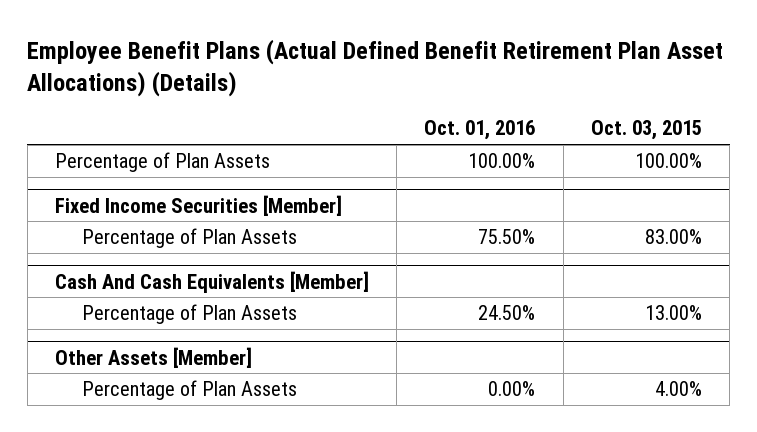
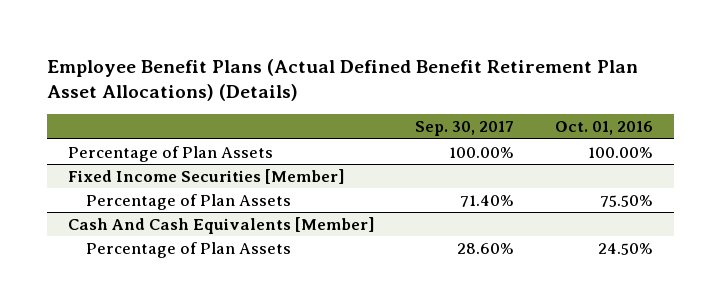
[590,120,702,141] Oct. 03, 2015 -> none
none -> [415,121,515,137] Sep. 30, 2017
[54,346,252,368] Other Assets [Member] -> none
[81,380,297,401] Percentage of Plan Assets -> none

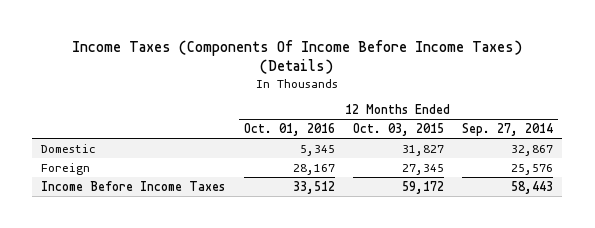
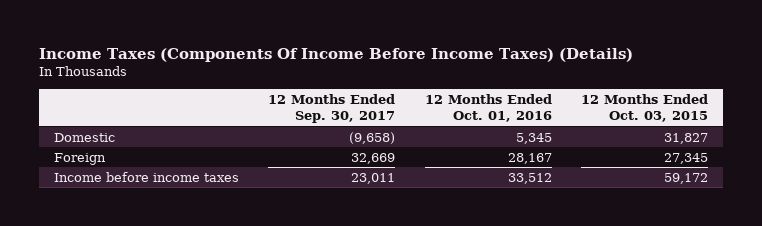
[462,122,554,136] Sep. 27, 2014 -> none
none -> [268,94,396,124] 12 Months Ended Sep. 30, 2017
[41,180,226,191] Income Before Income Taxes -> [53,171,239,182] Income before income taxes

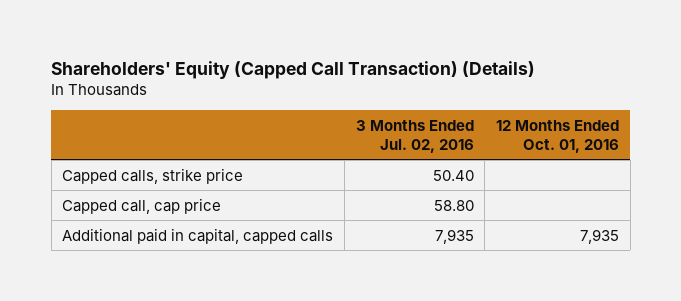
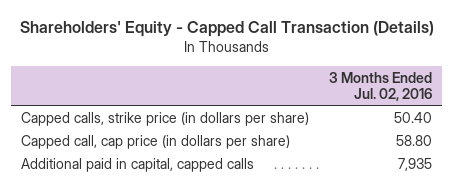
[51,60,536,79] Shareholders' Equity (Capped Call Transaction) (Details) -> [19,21,434,38] Shareholders' Equity - Capped Call Transaction (Details)
[496,119,620,153] 12 Months Ended Oct. 01, 2016 -> none
[62,167,244,184] Capped calls, strike price -> [21,111,310,126] Capped calls, strike price (in dollars per share)
[62,197,222,214] Capped call, cap price -> [21,134,291,149] Capped call, cap price (in dollars per share)

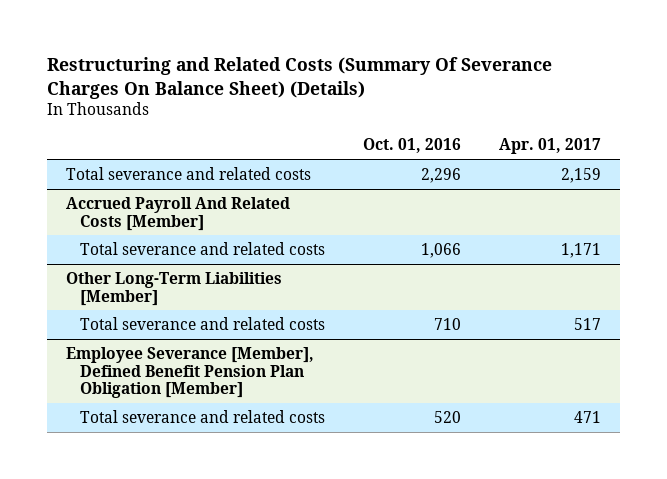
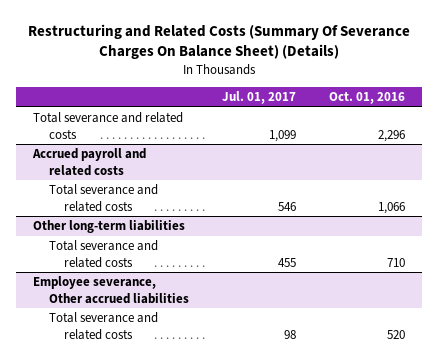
[499,138,602,155] Apr. 01, 2017 -> none
none -> [221,90,296,104] Jul. 01, 2017
[66,196,291,231] Accrued Payroll And Related Costs [Member] -> [31,148,146,176] Accrued payroll and related costs
[66,271,283,306] Other Long-Term Liabilities [Member] -> [32,220,185,234] Other long-term liabilities
[66,346,315,399] Employee Severance [Member], Defined Benefit Pension Plan Obligation [Member] -> none
none -> [32,276,189,304] Employee severance, Other accrued liabilities

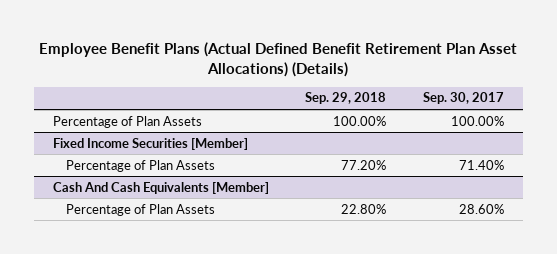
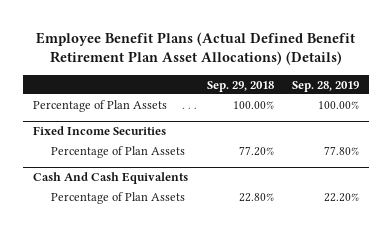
[423,92,505,105] Sep. 30, 2017 -> none
none -> [292,80,360,92] Sep. 28, 2019
[52,137,248,150] Fixed Income Securities [Member] -> [32,126,166,136] Fixed Income Securities
[52,181,269,194] Cash And Cash Equivalents [Member] -> [32,172,188,185] Cash And Cash Equivalents

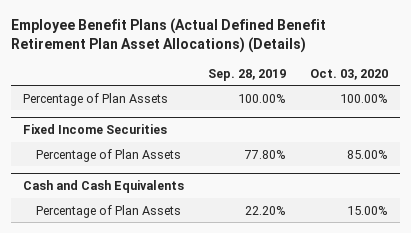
[206,80,274,92] Sep. 29, 2018 -> none
none -> [309,68,388,80] Oct. 03, 2020
[32,172,188,185] Cash And Cash Equivalents -> [22,180,184,194] Cash and Cash Equivalents

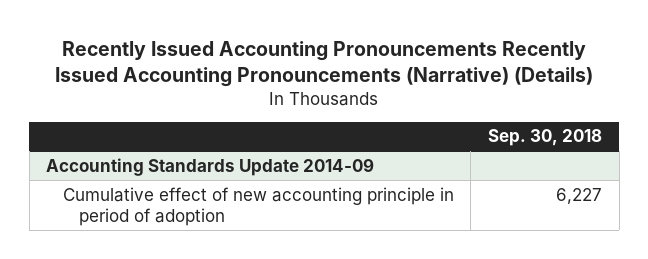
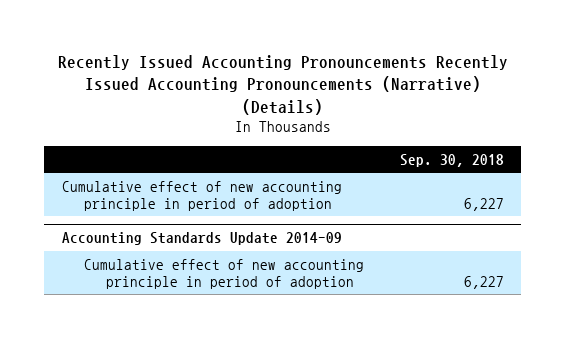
none -> [62,180,343,211] Cumulative effect of new accounting principle in period of adoption

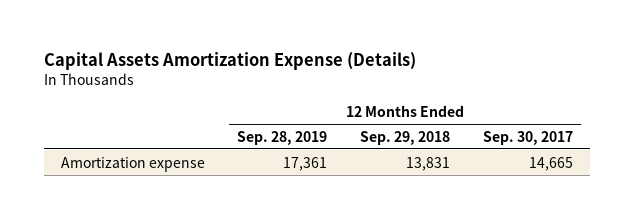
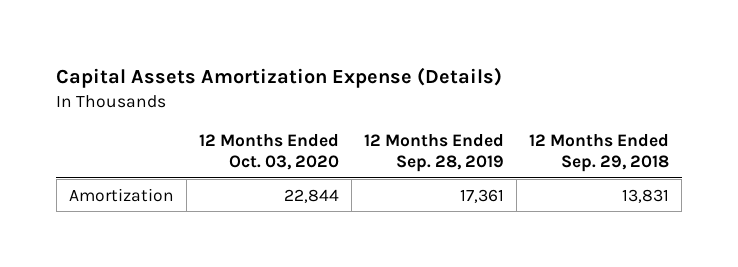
[483,130,574,145] Sep. 30, 2017 -> none
none -> [198,133,339,171] 12 Months Ended Oct. 03, 2020
[60,156,205,172] Amortization expense -> [68,187,174,202] Amortization

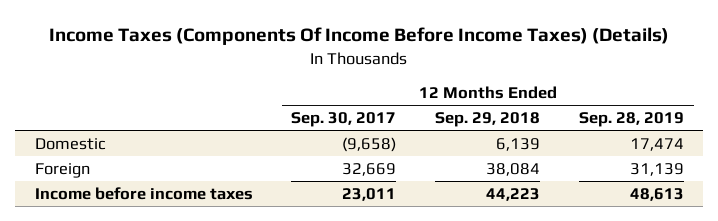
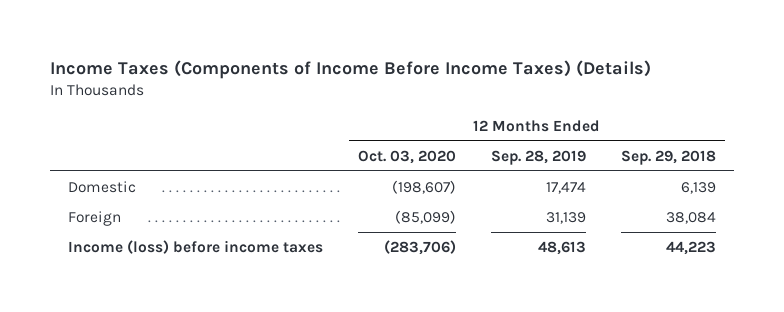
[49,27,670,46] Income Taxes (Components Of Income Before Income Taxes) (Details) -> [50,60,652,80] Income Taxes (Components of Income Before Income Taxes) (Details)
[291,112,397,128] Sep. 30, 2017 -> none
none -> [357,149,456,164] Oct. 03, 2020
[34,186,253,200] Income before income taxes -> [67,239,323,254] Income (loss) before income taxes

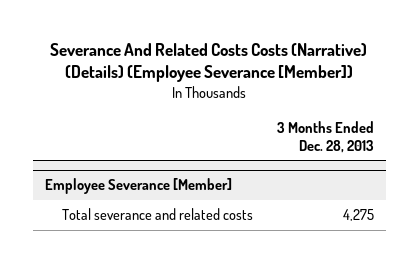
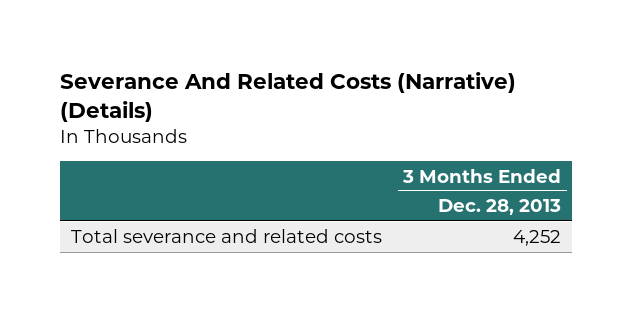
[50,42,368,83] Severance And Related Costs Costs (Narrative) (Details) (Employee Severance [Member]) -> [60,72,517,122] Severance And Related Costs (Narrative) (Details)
[44,178,232,195] Employee Severance [Member] -> none
[342,209,374,222] 4,275 -> [513,230,562,247] 4,252

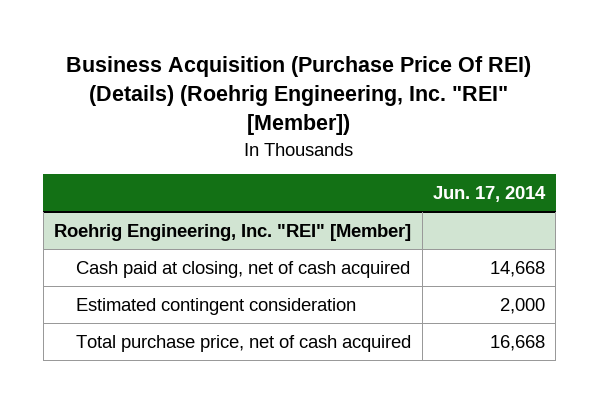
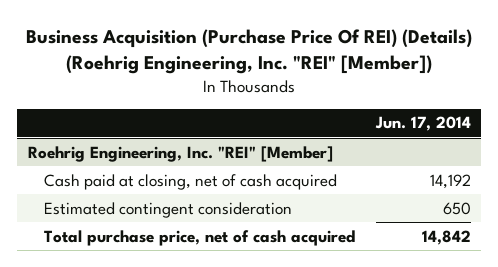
[489,260,545,277] 14,668 -> [429,173,471,189] 14,192
[499,297,545,314] 2,000 -> [442,201,471,215] 650
[489,334,545,351] 16,668 -> [421,229,471,245] 14,842

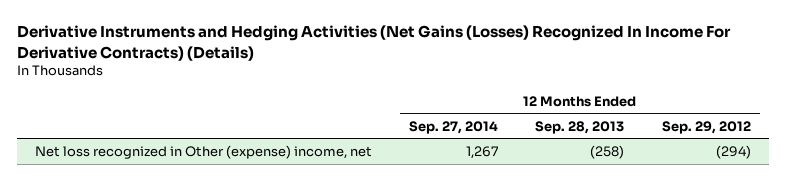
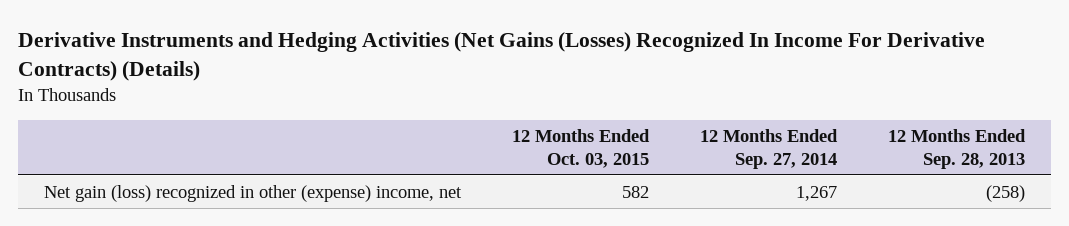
[661,120,751,134] Sep. 29, 2012 -> none
none -> [511,129,650,168] 12 Months Ended Oct. 03, 2015
[35,145,373,160] Net loss recognized in Other (expense) income, net -> [43,185,462,203] Net gain (loss) recognized in other (expense) income, net

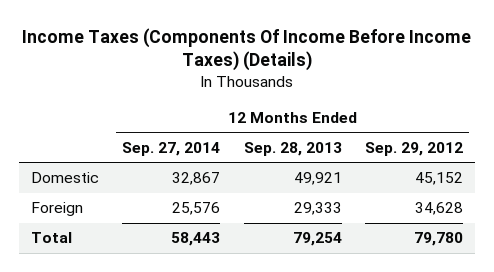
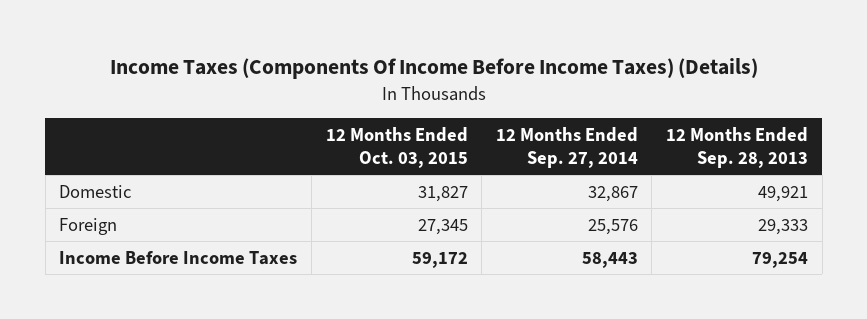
[365,141,464,156] Sep. 29, 2012 -> none
none -> [325,127,468,168] 12 Months Ended Oct. 03, 2015
[30,232,72,244] Total -> [59,250,298,265] Income Before Income Taxes

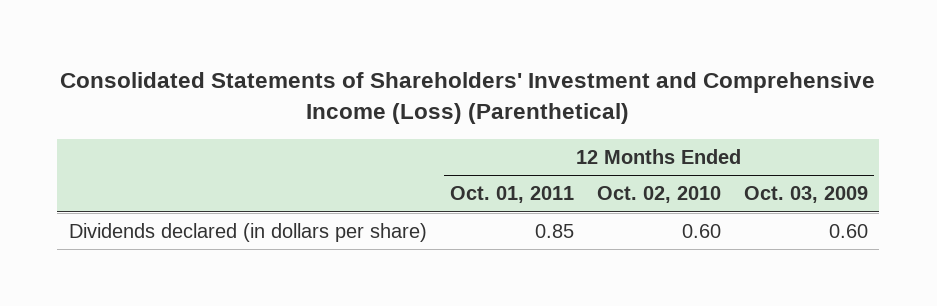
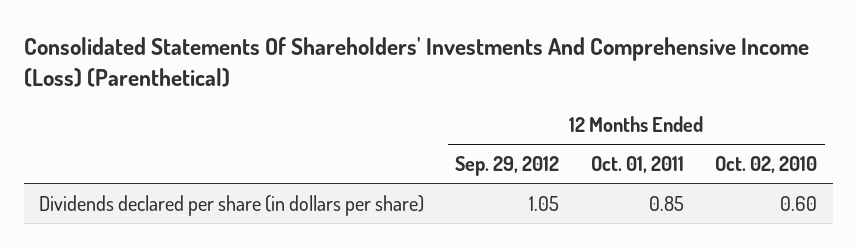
[60,72,876,124] Consolidated Statements of Shareholders' Investment and Comprehensive Income (Loss) (Parenthetical) -> [23,36,809,87] Consolidated Statements Of Shareholders' Investments And Comprehensive Income (Loss) (Parenthetical)
[743,186,868,204] Oct. 03, 2009 -> none
none -> [455,156,560,177] Sep. 29, 2012
[68,223,427,243] Dividends declared (in dollars per share) -> [39,194,425,216] Dividends declared per share (in dollars per share)

